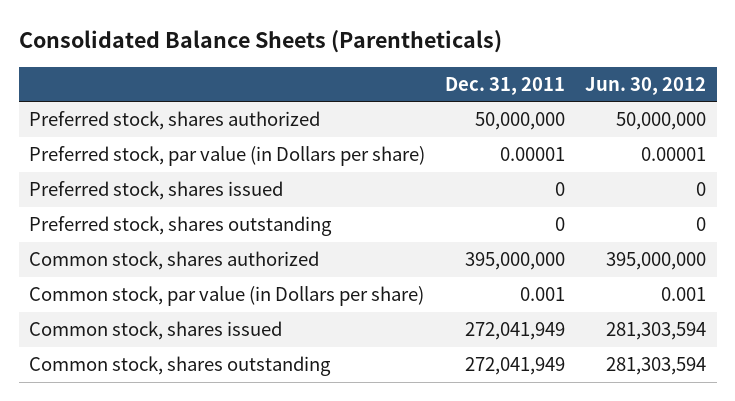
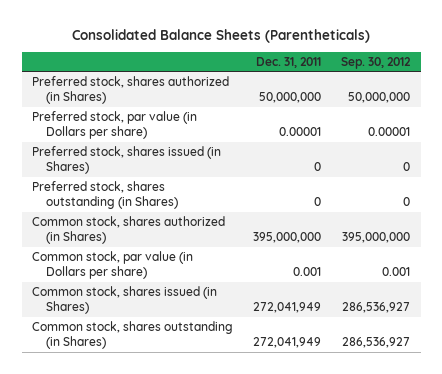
[585,76,707,95] Jun. 30, 2012 -> none
none -> [341,57,412,70] Sep. 30, 2012
[28,111,320,131] Preferred stock, shares authorized -> [31,75,229,105] Preferred stock, shares authorized (in Shares)
[28,181,283,201] Preferred stock, shares issued -> [31,145,221,175] Preferred stock, shares issued (in Shares)
[28,216,332,237] Preferred stock, shares outstanding -> [31,180,179,210] Preferred stock, shares outstanding (in Shares)
[28,251,319,271] Common stock, shares authorized -> [31,215,225,245] Common stock, shares authorized (in Shares)
[28,321,282,341] Common stock, shares issued -> [31,285,217,315] Common stock, shares issued (in Shares)
[28,356,331,377] Common stock, shares outstanding -> [31,320,233,350] Common stock, shares outstanding (in Shares)

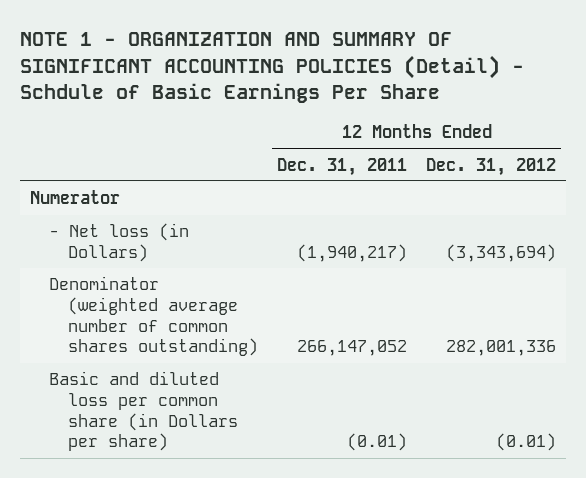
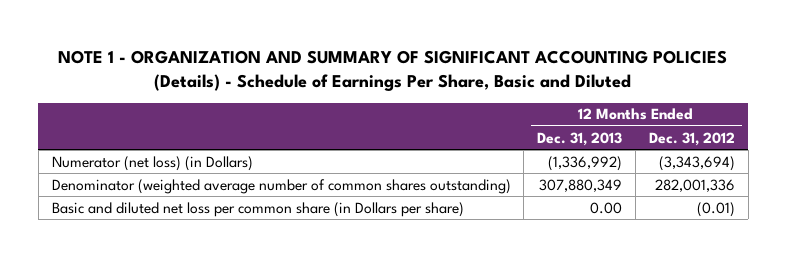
[20,32,525,103] NOTE 1 - ORGANIZATION AND SUMMARY OF SIGNIFICANT ACCOUNTING POLICIES (Detail) - Schdule of Basic Earnings Per Share -> [58,49,728,91] NOTE 1 - ORGANIZATION AND SUMMARY OF SIGNIFICANT ACCOUNTING POLICIES (Details) - Schedule of Earnings Per Share, Basic and Diluted
[277,157,408,176] Dec. 31, 2011 -> none
none -> [537,131,623,146] Dec. 31, 2013
[29,190,120,205] Numerator -> none
[48,223,189,263] - Net loss (in Dollars) -> [51,155,253,171] Numerator (net loss) (in Dollars)
[48,371,238,452] Basic and diluted loss per common share (in Dollars per share) -> [51,201,464,217] Basic and diluted net loss per common share (in Dollars per share)

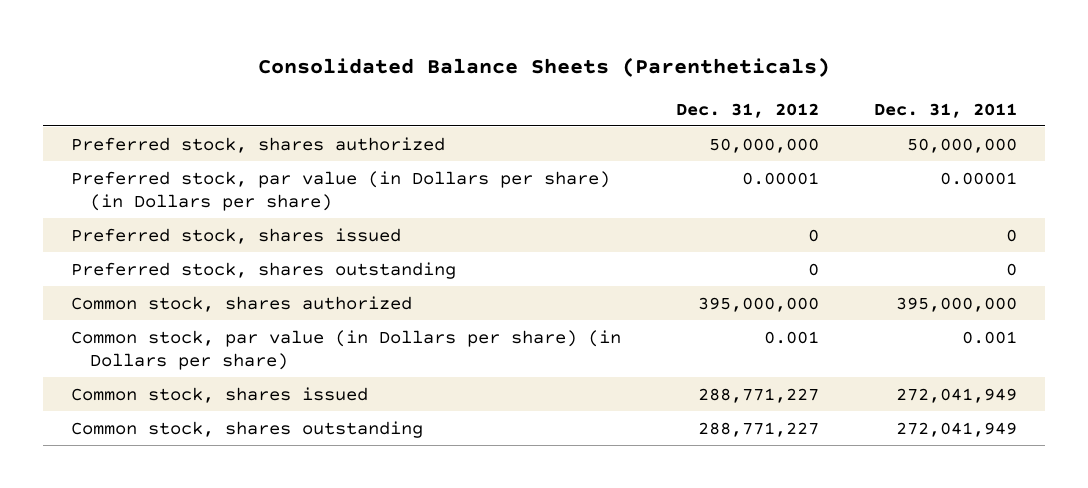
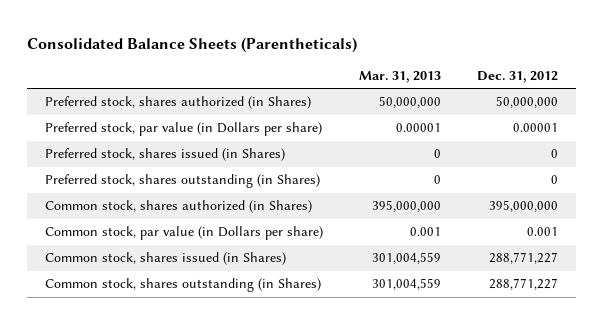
[874,102,1018,118] Dec. 31, 2011 -> none
none -> [359,70,442,83] Mar. 31, 2013
[70,136,445,153] Preferred stock, shares authorized -> [45,96,312,110] Preferred stock, shares authorized (in Shares)
[70,170,610,211] Preferred stock, par value (in Dollars per share) (in Dollars per share) -> [45,122,323,137] Preferred stock, par value (in Dollars per share)
[70,227,401,244] Preferred stock, shares issued -> [45,148,286,162] Preferred stock, shares issued (in Shares)
[70,261,456,279] Preferred stock, shares outstanding -> [45,174,321,189] Preferred stock, shares outstanding (in Shares)
[70,295,412,312] Common stock, shares authorized -> [45,200,313,214] Common stock, shares authorized (in Shares)
[70,329,621,370] Common stock, par value (in Dollars per share) (in Dollars per share) -> [45,226,324,241] Common stock, par value (in Dollars per share)
[70,386,368,403] Common stock, shares issued -> [45,252,287,266] Common stock, shares issued (in Shares)
[70,420,423,438] Common stock, shares outstanding -> [45,278,322,293] Common stock, shares outstanding (in Shares)

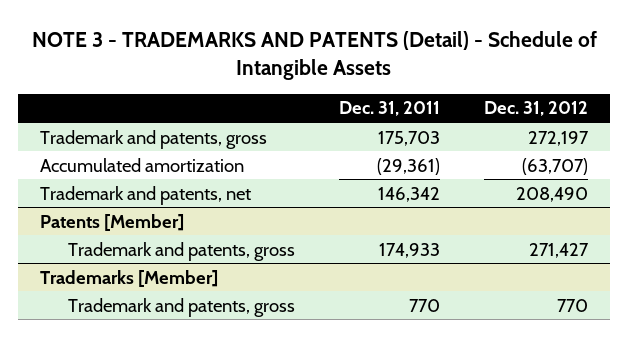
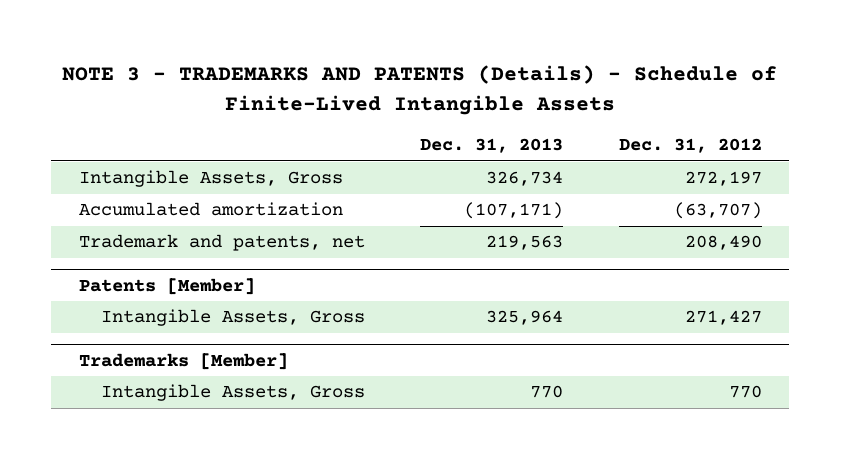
[32,30,598,81] NOTE 3 - TRADEMARKS AND PATENTS (Detail) - Schedule of Intangible Assets -> [62,65,778,115] NOTE 3 - TRADEMARKS AND PATENTS (Details) - Schedule of Finite-Lived Intangible Assets
[339,101,441,117] Dec. 31, 2011 -> none
none -> [420,138,564,154] Dec. 31, 2013
[40,129,268,149] Trademark and patents, gross -> [78,170,343,188] Intangible Assets, Gross
[68,241,296,261] Trademark and patents, gross -> [100,309,365,327] Intangible Assets, Gross
[68,297,296,317] Trademark and patents, gross -> [100,384,365,402] Intangible Assets, Gross

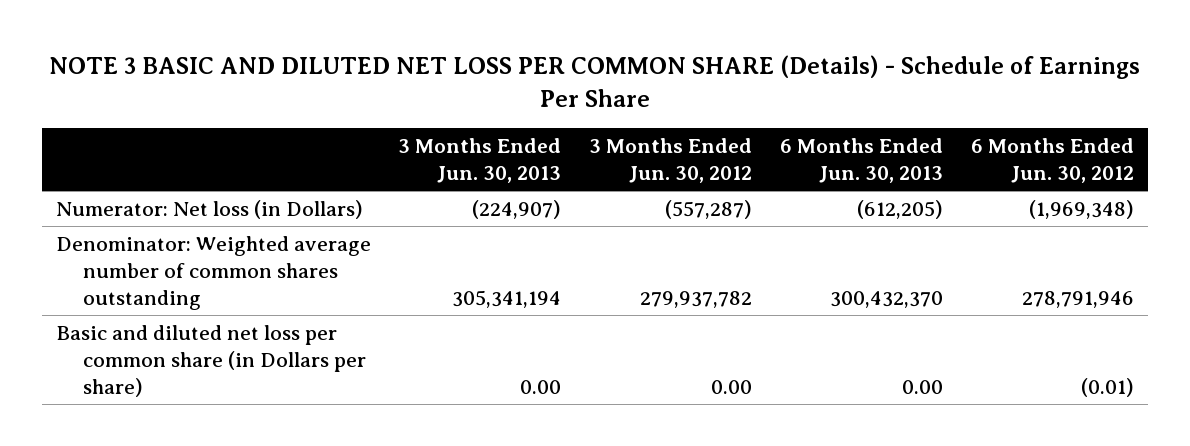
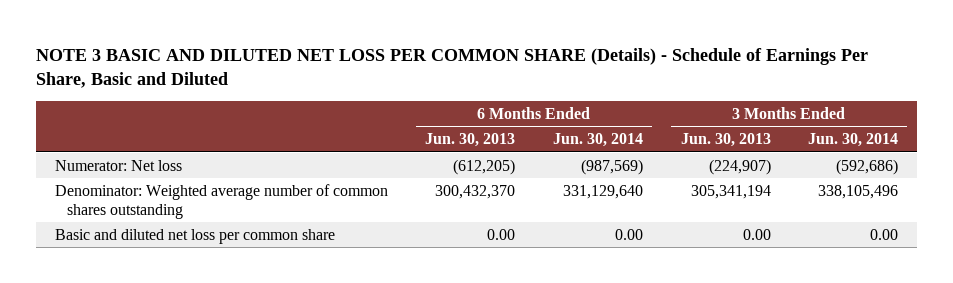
[48,55,1140,107] NOTE 3 BASIC AND DILUTED NET LOSS PER COMMON SHARE (Details) - Schedule of Earnings Per Share -> [36,47,869,89] NOTE 3 BASIC AND DILUTED NET LOSS PER COMMON SHARE (Details) - Schedule of Earnings Per Share, Basic and Diluted
[589,137,753,183] 3 Months Ended Jun. 30, 2012 -> none
[970,137,1134,183] 6 Months Ended Jun. 30, 2012 -> none
none -> [552,133,643,148] Jun. 30, 2014
none -> [808,133,899,148] Jun. 30, 2014
[55,199,363,219] Numerator: Net loss (in Dollars) -> [54,159,182,171] Numerator: Net loss
[55,324,366,398] Basic and diluted net loss per common share (in Dollars per share) -> [54,228,335,244] Basic and diluted net loss per common share

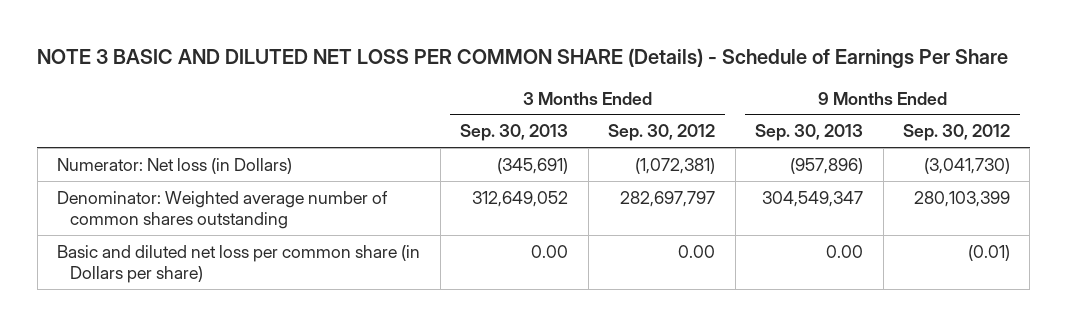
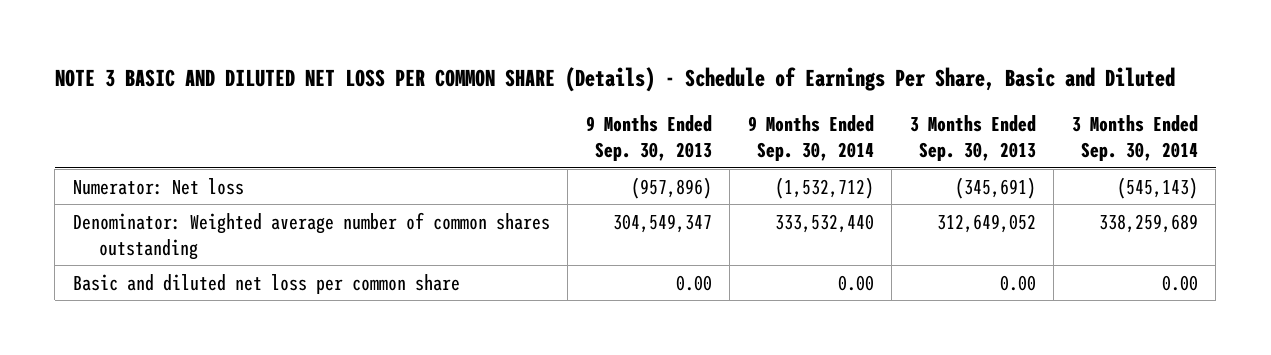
[37,48,1009,69] NOTE 3 BASIC AND DILUTED NET LOSS PER COMMON SHARE (Details) - Schedule of Earnings Per Share -> [54,67,1175,93] NOTE 3 BASIC AND DILUTED NET LOSS PER COMMON SHARE (Details) - Schedule of Earnings Per Share, Basic and Diluted
[608,124,716,142] Sep. 30, 2012 -> none
[902,124,1010,142] Sep. 30, 2012 -> none
none -> [747,114,874,161] 9 Months Ended Sep. 30, 2014
none -> [1071,114,1198,161] 3 Months Ended Sep. 30, 2014
[57,157,293,174] Numerator: Net loss (in Dollars) -> [72,177,244,195] Numerator: Net loss
[57,244,421,283] Basic and diluted net loss per common share (in Dollars per share) -> [72,273,460,294] Basic and diluted net loss per common share

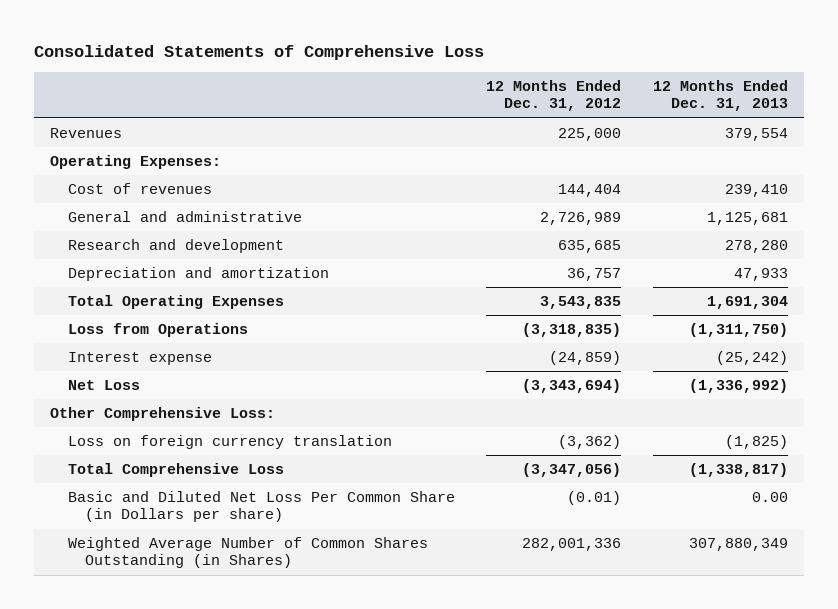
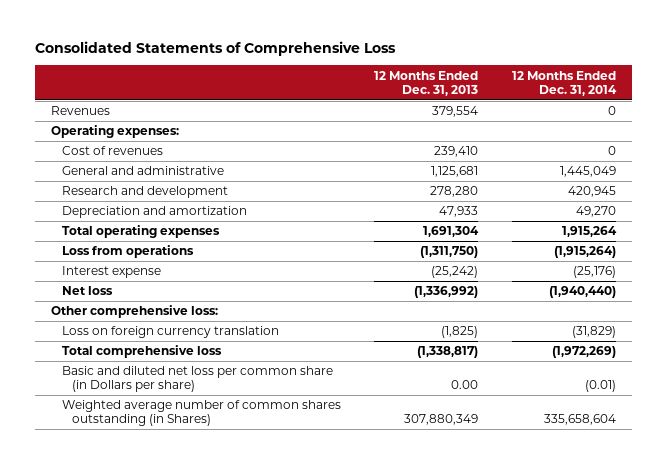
[486,79,622,112] 12 Months Ended Dec. 31, 2012 -> none
none -> [511,70,617,96] 12 Months Ended Dec. 31, 2014
[49,155,221,170] Operating Expenses: -> [51,125,180,139] Operating expenses:
[67,295,284,310] Total Operating Expenses -> [61,225,220,239] Total operating expenses
[67,323,248,338] Loss from Operations -> [61,245,194,259] Loss from operations
[67,380,140,391] Net Loss -> [61,286,113,296] Net loss
[49,407,275,422] Other Comprehensive Loss: -> [51,305,219,319] Other comprehensive loss:
[67,463,284,478] Total Comprehensive Loss -> [61,345,222,359] Total comprehensive loss
[67,491,455,523] Basic and Diluted Net Loss Per Common Share (in Dollars per share) -> [61,366,333,393] Basic and diluted net loss per common share (in Dollars per share)
[67,537,428,569] Weighted Average Number of Common Shares Outstanding (in Shares) -> [61,400,341,427] Weighted average number of common shares outstanding (in Shares)

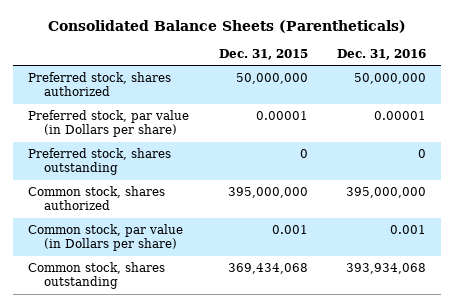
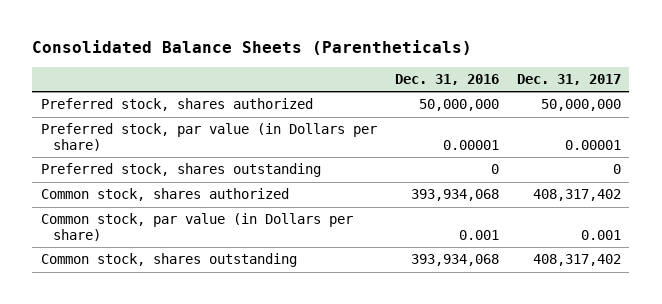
[218,49,308,61] Dec. 31, 2015 -> none
none -> [516,73,621,85] Dec. 31, 2017
[346,186,427,198] 395,000,000 -> [410,189,499,202] 393,934,068

